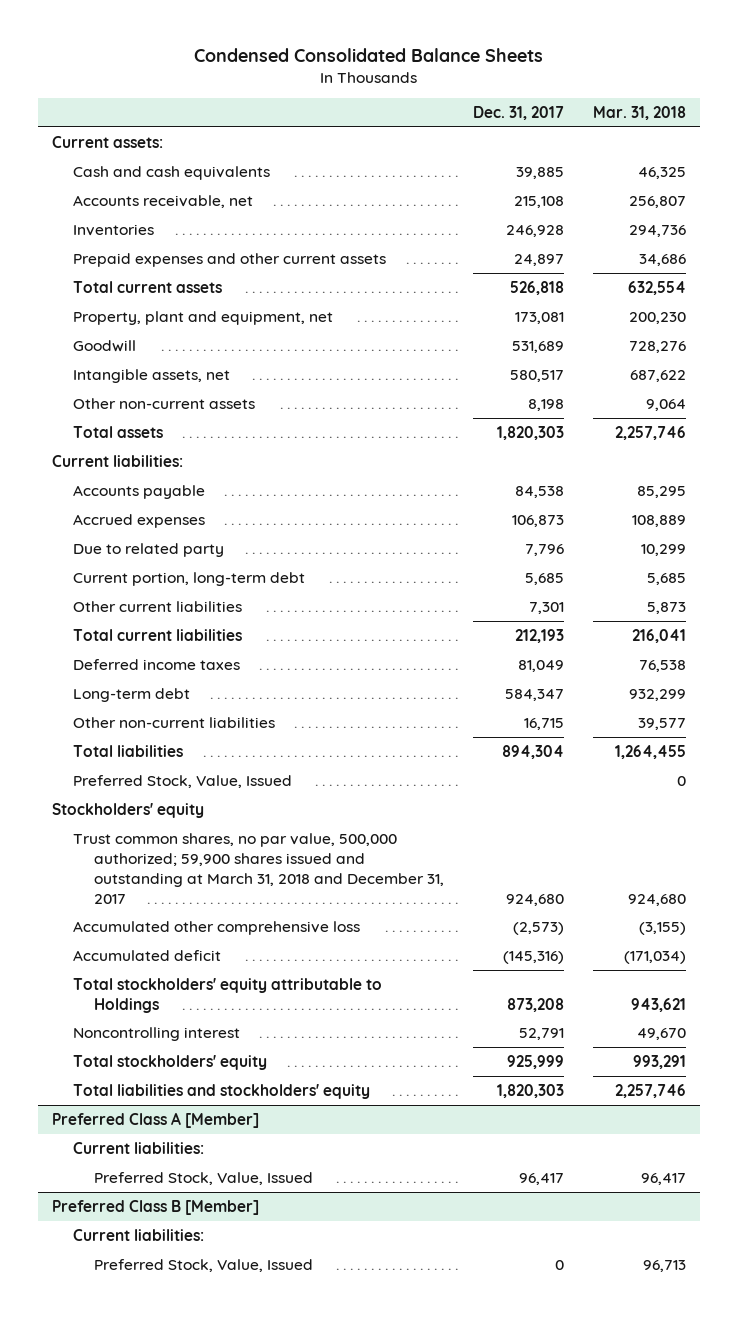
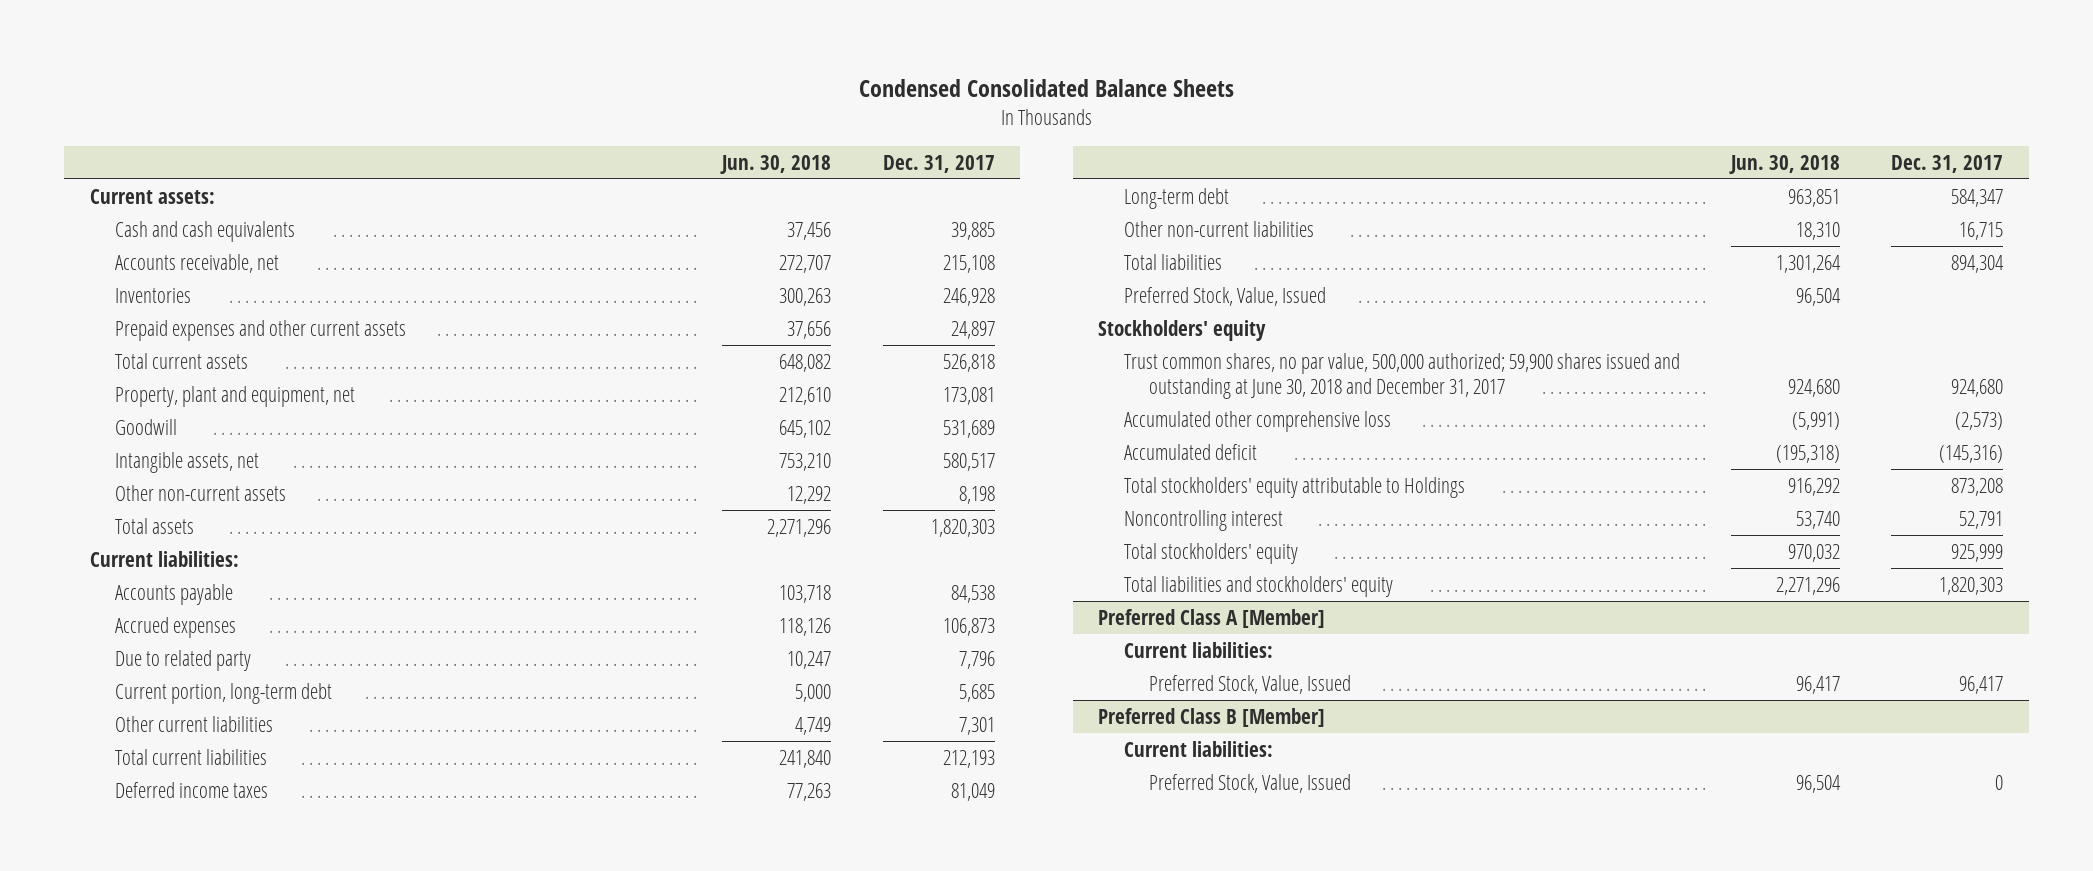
[592,105,686,120] Mar. 31, 2018 -> none
none -> [720,154,832,174] Jun. 30, 2018
[73,832,445,904] Trust common shares, no par value, 500,000 authorized; 59,900 shares issued and outstanding at March 31, 2018 and December 31, 2017 -> [1123,352,1680,399] Trust common shares, no par value, 500,000 authorized; 59,900 shares issued and outstanding at June 30, 2018 and December 31, 2017

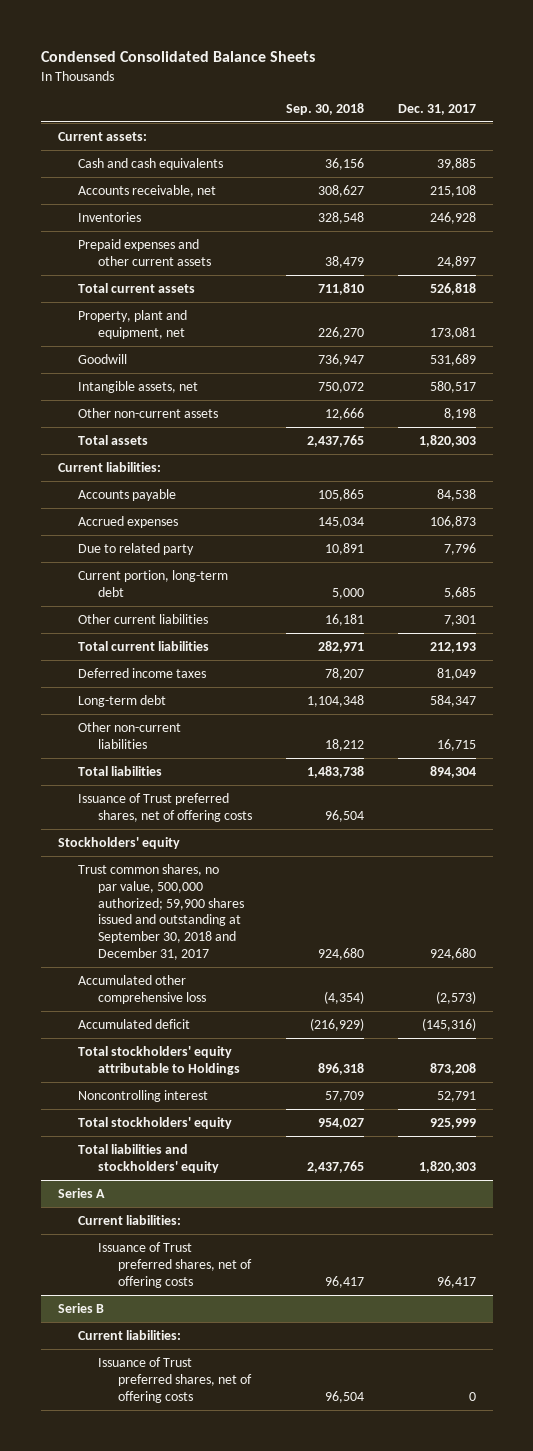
[720,154,832,174] Jun. 30, 2018 -> none
none -> [285,102,364,115] Sep. 30, 2018
[1123,286,1326,306] Preferred Stock, Value, Issued -> [77,793,252,822] Issuance of Trust preferred shares, net of offering costs
[1123,352,1680,399] Trust common shares, no par value, 500,000 authorized; 59,900 shares issued and outstanding at June 30, 2018 and December 31, 2017 -> [77,864,244,960] Trust common shares, no par value, 500,000 authorized; 59,900 shares issued and outstanding at September 30, 2018 and December 31, 2017
[1098,608,1326,628] Preferred Class A [Member] -> [57,1188,105,1199] Series A
[1149,674,1352,694] Preferred Stock, Value, Issued -> [97,1242,252,1288] Issuance of Trust preferred shares, net of offering costs
[1098,707,1326,727] Preferred Class B [Member] -> [57,1303,104,1314] Series B
[1149,773,1352,793] Preferred Stock, Value, Issued -> [97,1357,252,1403] Issuance of Trust preferred shares, net of offering costs

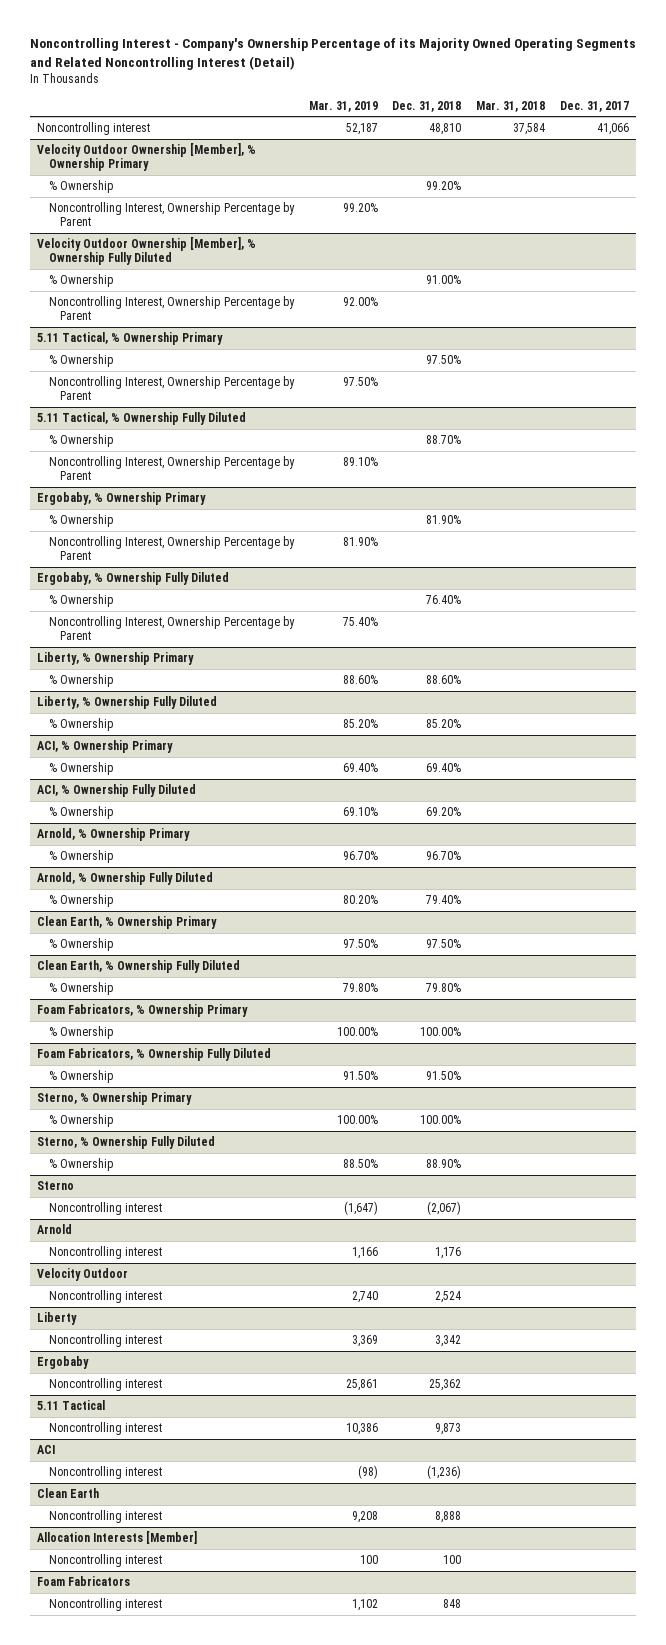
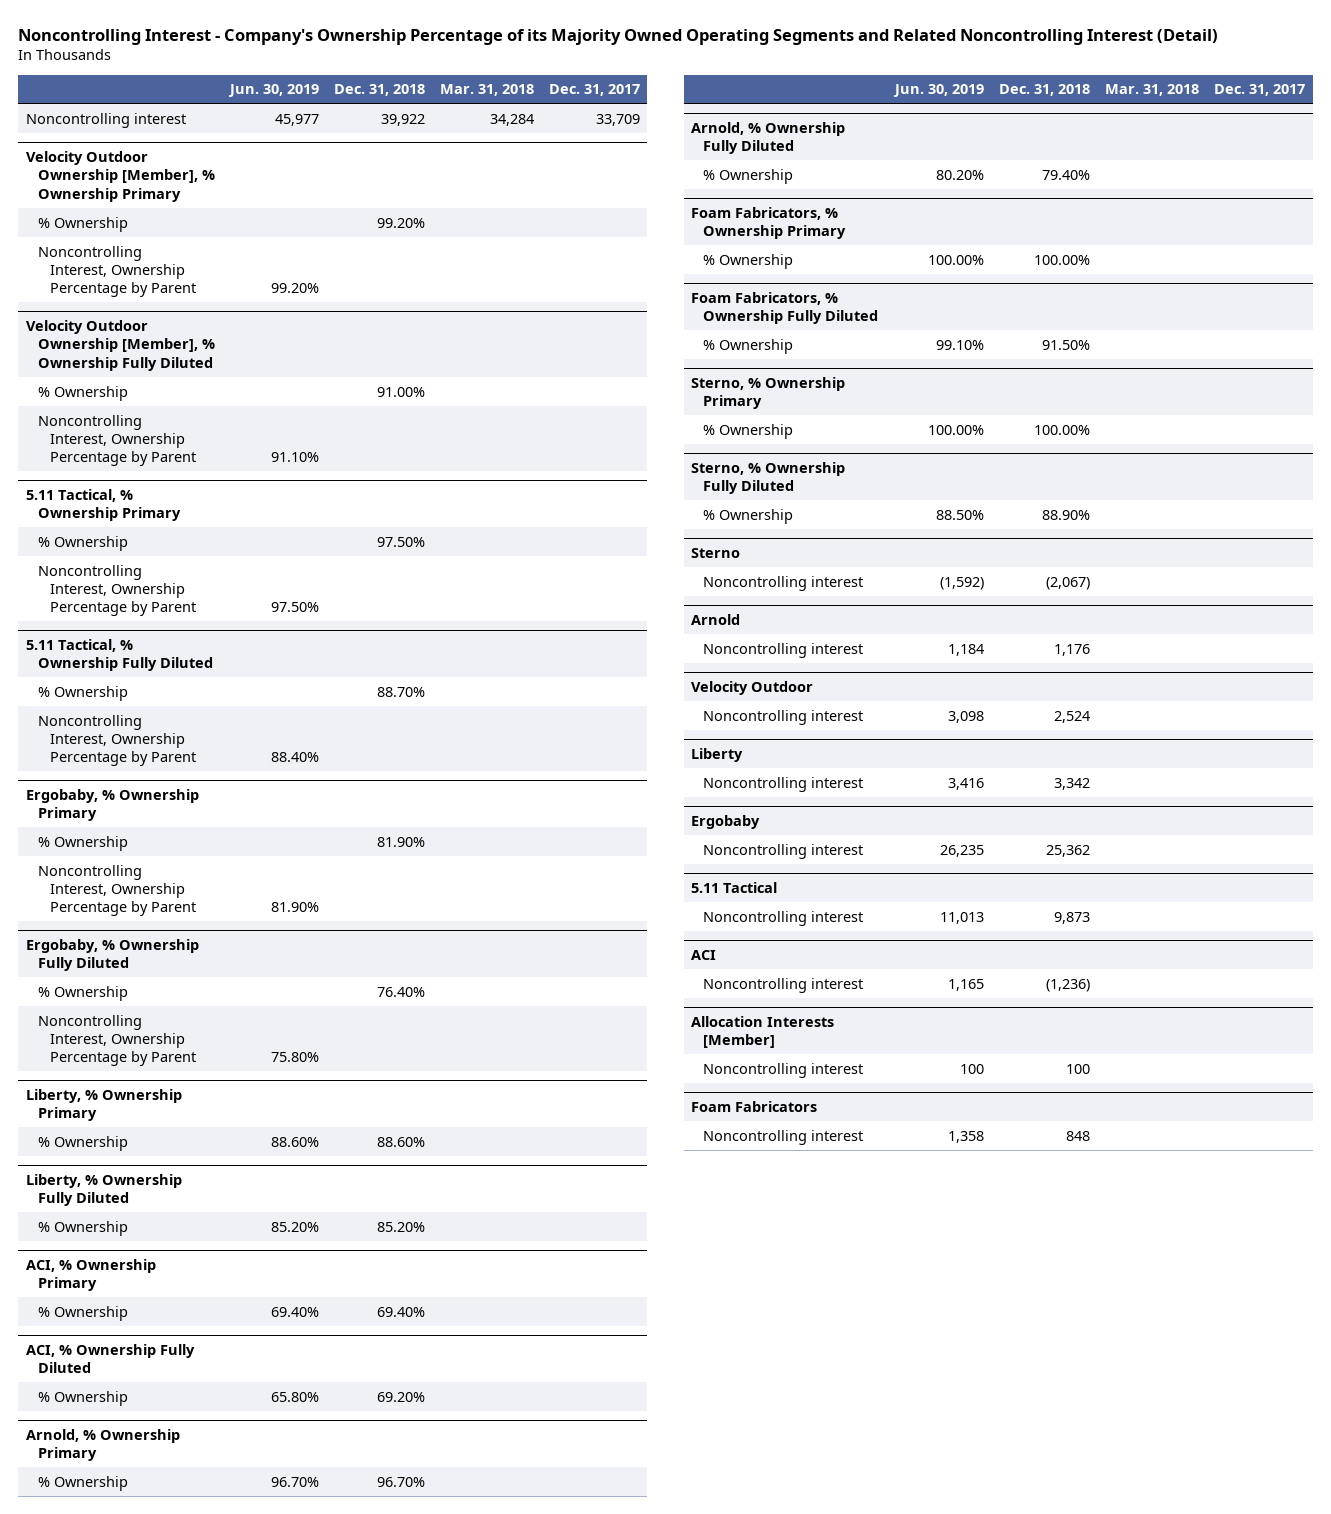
[308,100,378,112] Mar. 31, 2019 -> none
none -> [228,84,320,98] Jun. 30, 2019
[429,123,462,136] 48,810 -> [380,113,425,126] 39,922
[513,123,546,136] 37,584 -> [489,113,534,126] 34,284
[596,123,629,136] 41,066 -> [595,113,640,126] 33,709
[37,916,218,930] Clean Earth, % Ownership Primary -> none
[48,938,114,952] % Ownership -> none
[37,960,241,974] Clean Earth, % Ownership Fully Diluted -> none
[48,982,114,996] % Ownership -> none
[37,1488,100,1499] Clean Earth -> none
[48,1510,162,1524] Noncontrolling interest -> none

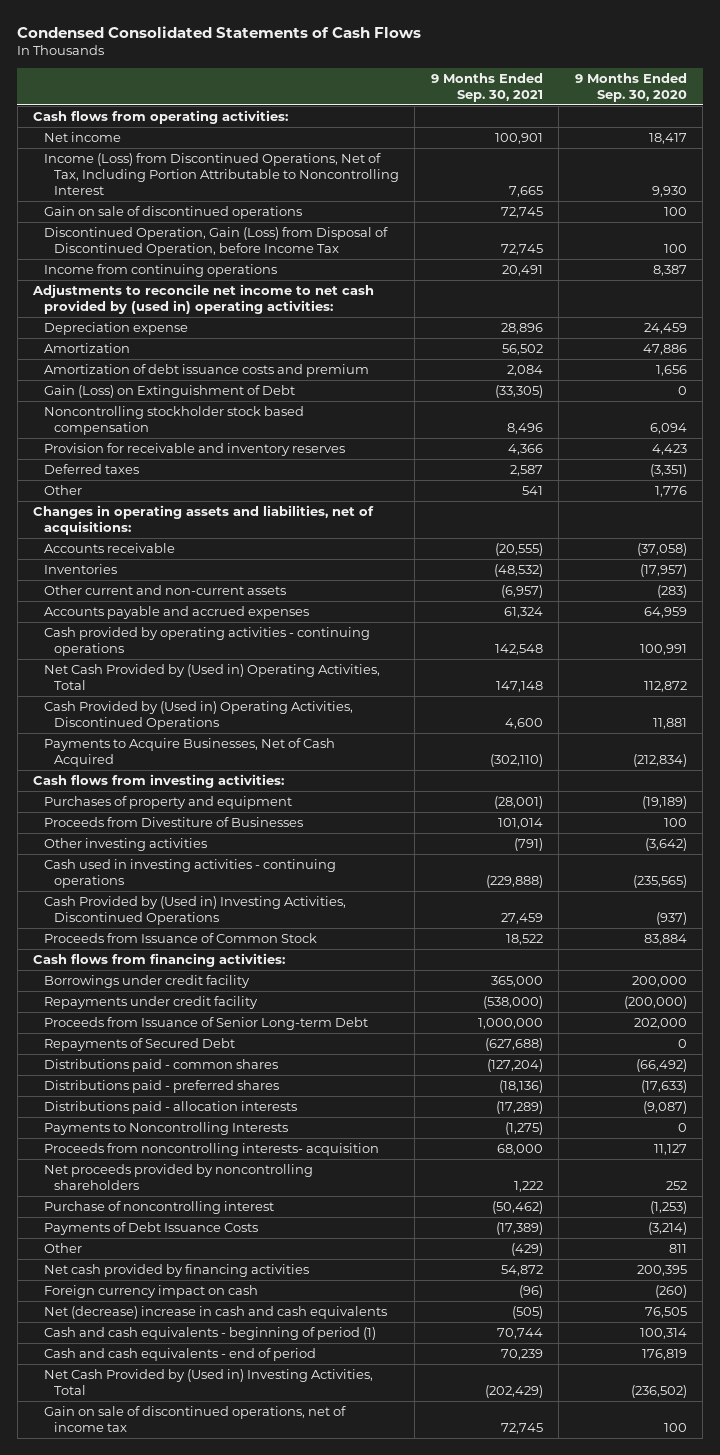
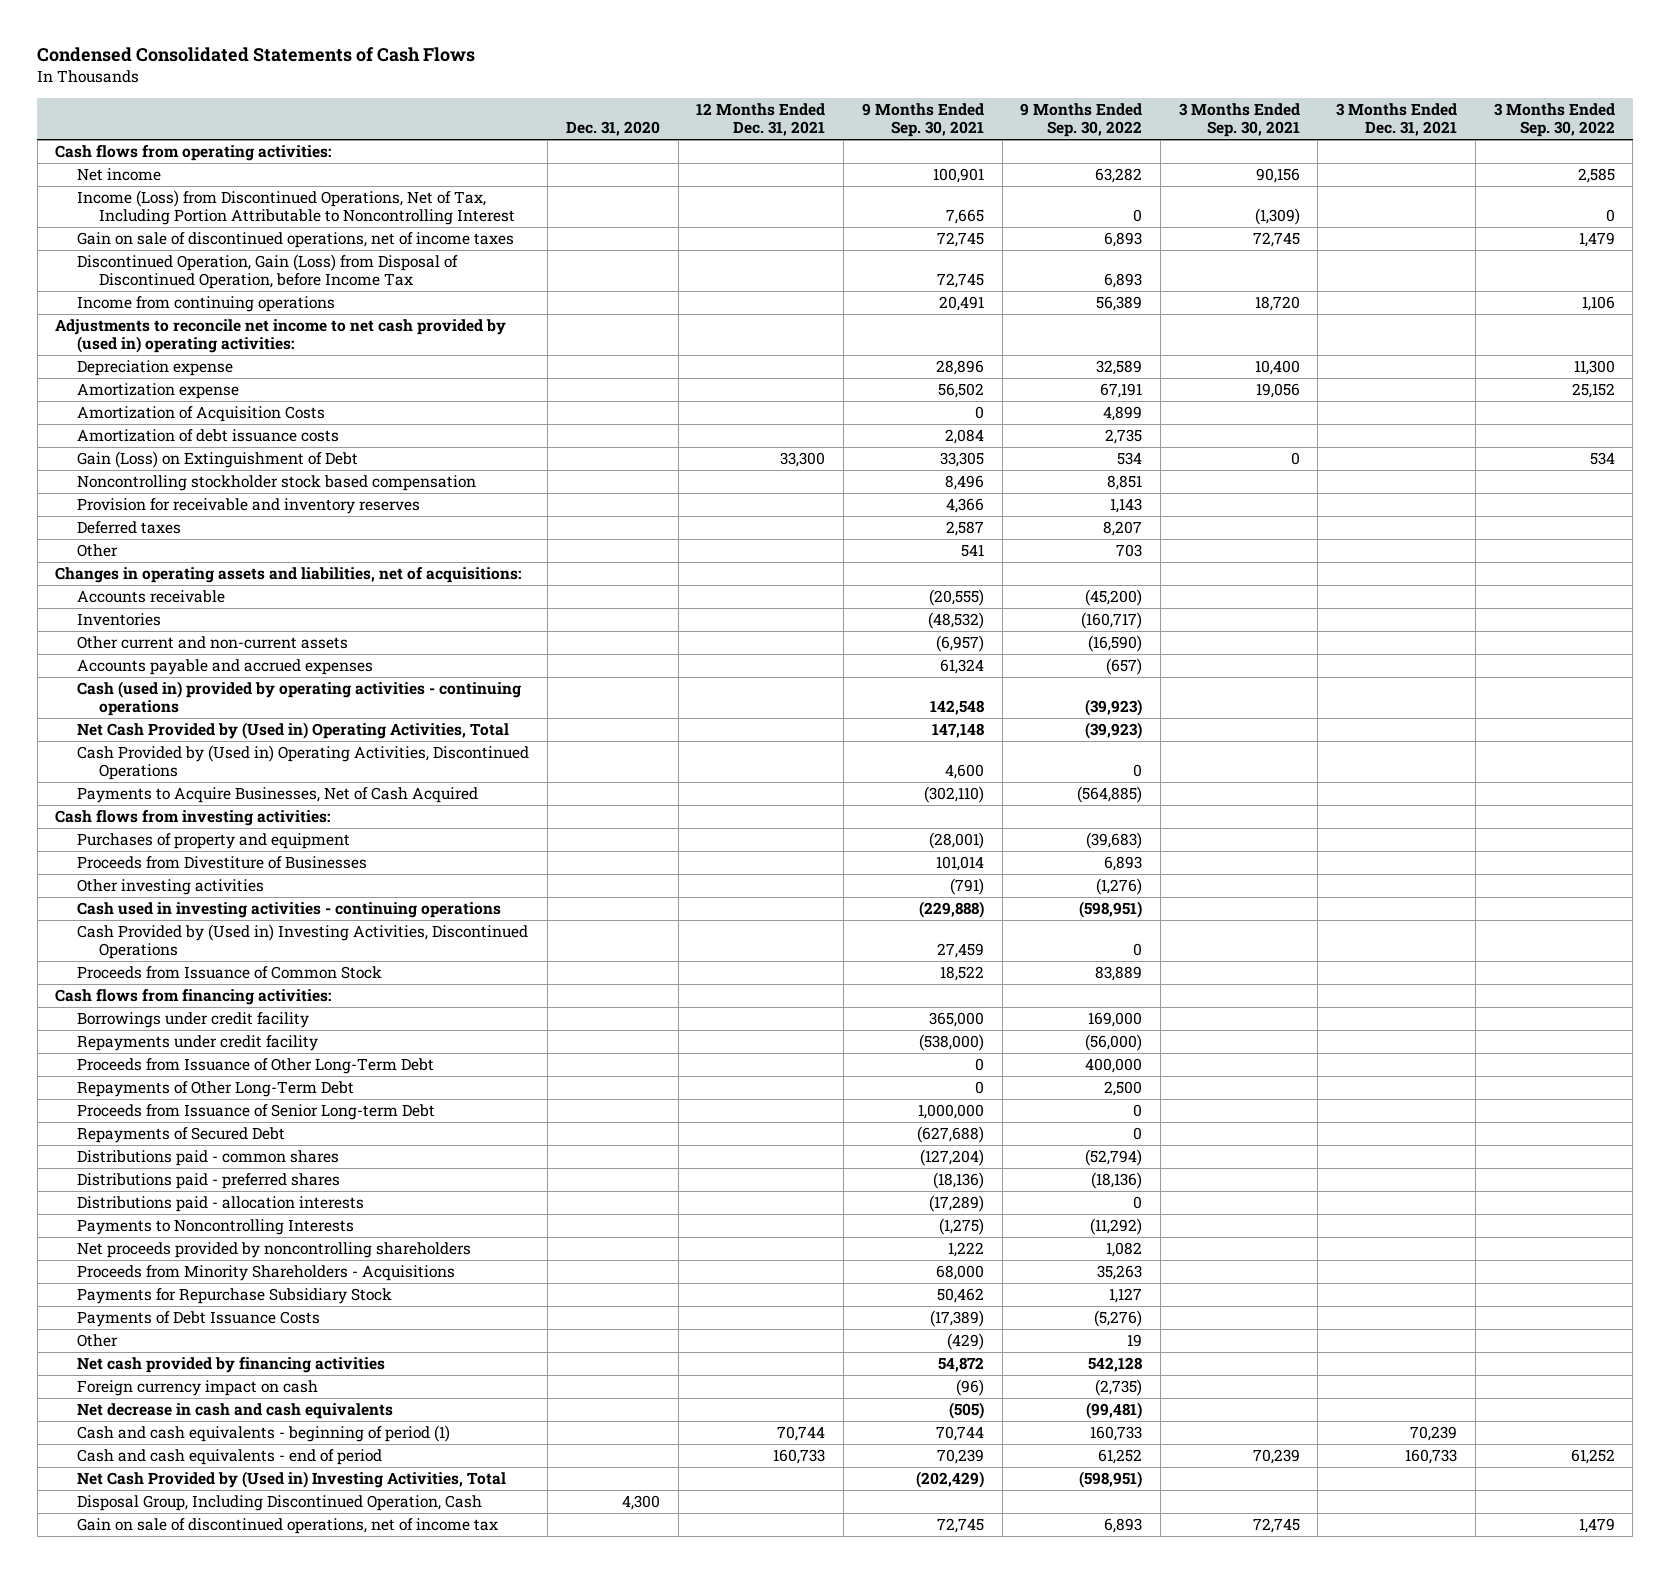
[574,73,687,102] 9 Months Ended Sep. 30, 2020 -> none
none -> [565,121,660,137] Dec. 31, 2020
none -> [696,102,826,137] 12 Months Ended Dec. 31, 2021
none -> [1020,102,1143,138] 9 Months Ended Sep. 30, 2022
none -> [1178,102,1300,138] 3 Months Ended Sep. 30, 2021
none -> [1336,102,1458,137] 3 Months Ended Dec. 31, 2021
none -> [1493,102,1615,138] 3 Months Ended Sep. 30, 2022
[43,206,302,220] Gain on sale of discontinued operations -> [77,232,515,249] Gain on sale of discontinued operations, net of income taxes
[43,343,130,354] Amortization -> [77,383,240,400] Amortization expense
none -> [77,406,326,423] Amortization of Acquisition Costs
[43,364,369,378] Amortization of debt issuance costs and premium -> [77,429,340,443] Amortization of debt issuance costs
[494,385,543,399] (33,305) -> [939,452,984,468] 33,305
[43,627,370,656] Cash provided by operating activities - continuing operations -> [77,681,522,717] Cash (used in) provided by operating activities - continuing operations
none -> [77,1058,435,1075] Proceeds from Issuance of Other Long-Term Debt
none -> [77,1081,355,1098] Repayments of Other Long-Term Debt
[43,1143,379,1157] Proceeds from noncontrolling interests- acquisition -> none
[43,1201,274,1215] Purchase of noncontrolling interest -> none
none -> [77,1265,456,1282] Proceeds from Minority Shareholders - Acquisitions
none -> [77,1288,393,1305] Payments for Repurchase Subsidiary Stock
[43,1306,387,1320] Net (decrease) increase in cash and cash equivalents -> [77,1403,394,1420] Net decrease in cash and cash equivalents
none -> [77,1495,483,1512] Disposal Group, Including Discontinued Operation, Cash

